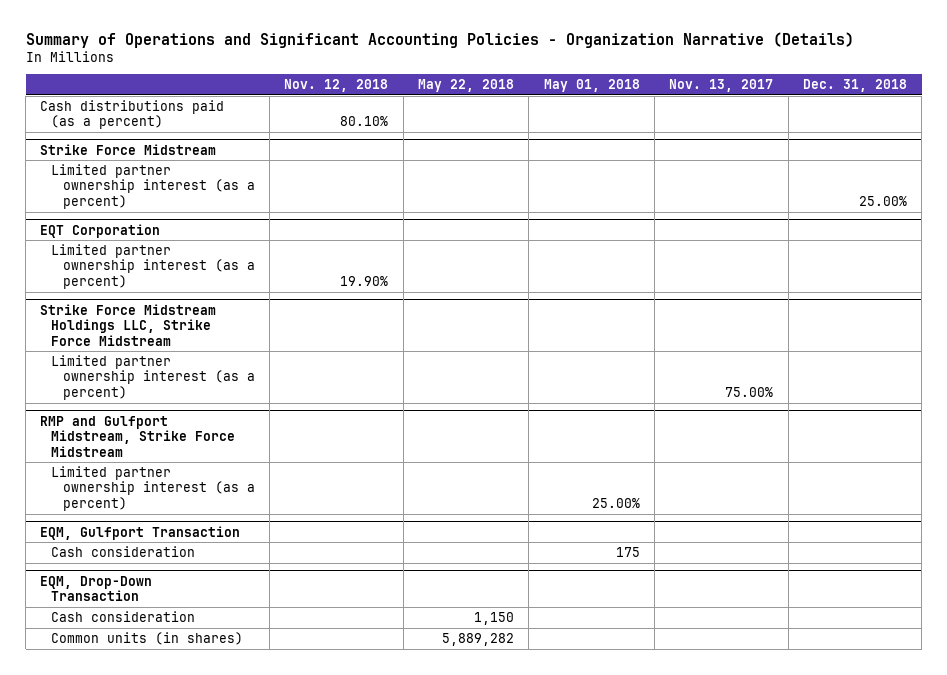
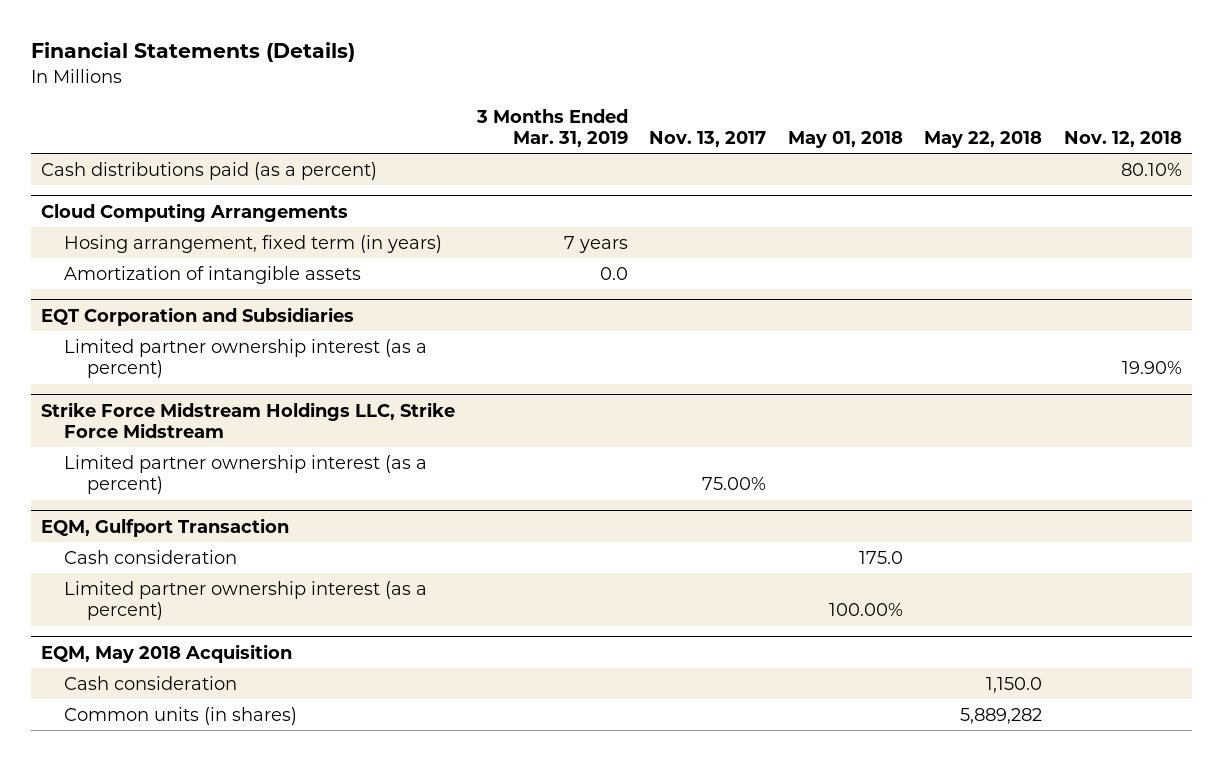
[25,31,854,48] Summary of Operations and Significant Accounting Policies - Organization Narrative (Details) -> [30,42,355,63] Financial Statements (Details)
[802,78,907,92] Dec. 31, 2018 -> none
none -> [475,108,628,148] 3 Months Ended Mar. 31, 2019
[40,143,217,155] Strike Force Midstream -> none
[51,163,255,209] Limited partner ownership interest (as a percent) -> none
none -> [41,202,349,222] Cloud Computing Arrangements
none -> [64,234,443,253] Hosing arrangement, fixed term (in years)
none -> [64,265,362,284] Amortization of intangible assets
[40,223,161,238] EQT Corporation -> [41,306,355,326] EQT Corporation and Subsidiaries
[40,415,236,457] RMP and Gulfport Midstream, Strike Force Midstream -> none
[51,465,255,511] Limited partner ownership interest (as a percent) -> none
[615,546,640,557] 175 -> [858,550,903,564] 175.0
none -> [64,580,428,621] Limited partner ownership interest (as a percent)
[40,575,153,602] EQM, Drop-Down Transaction -> [41,643,293,663] EQM, May 2018 Acquisition
[473,611,514,625] 1,150 -> [986,676,1043,693] 1,150.0

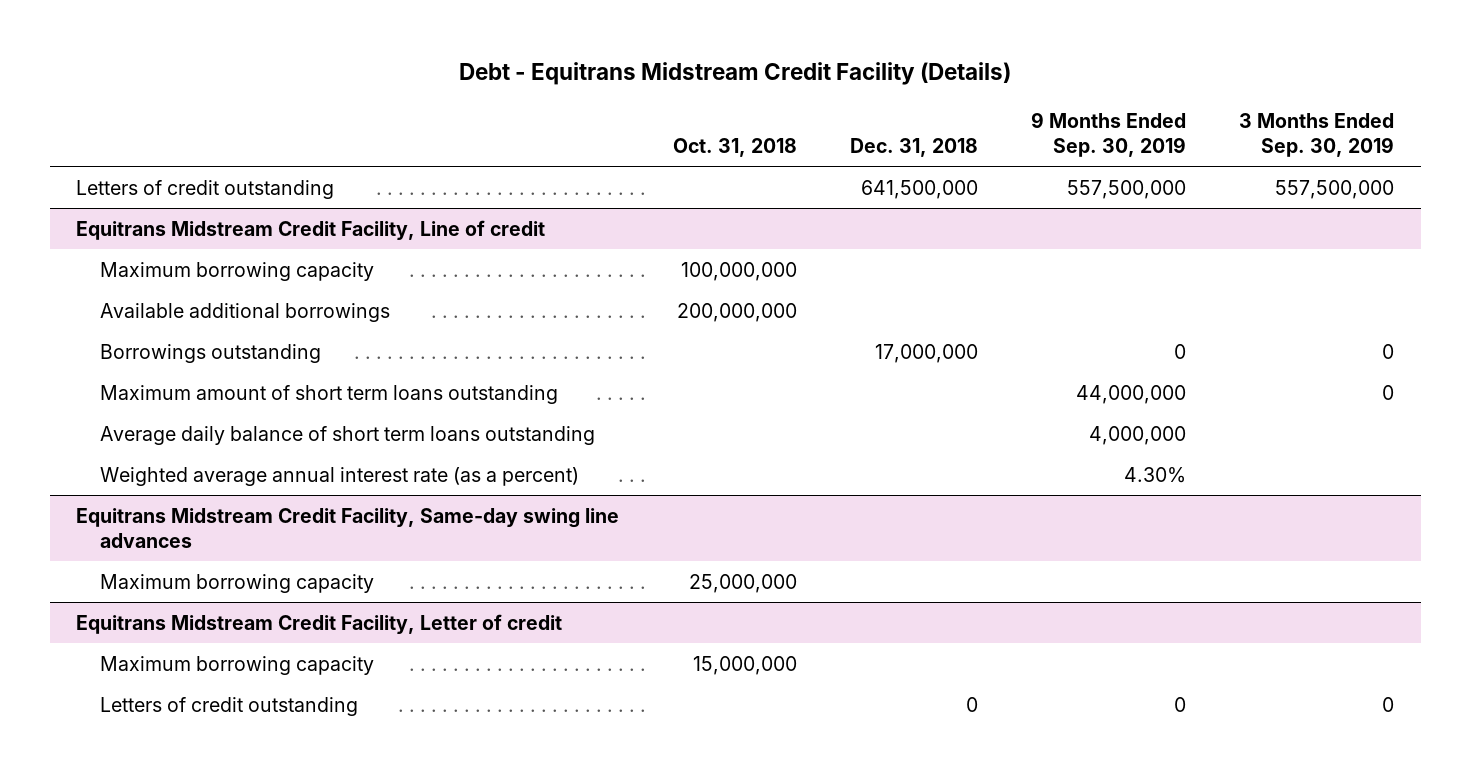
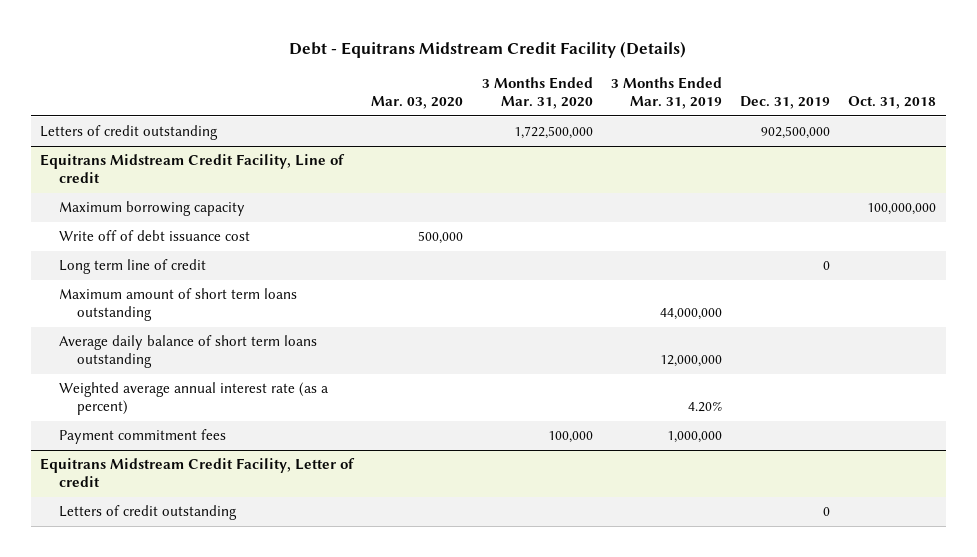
[849,138,978,158] Dec. 31, 2018 -> none
[1031,111,1187,158] 9 Months Ended Sep. 30, 2019 -> none
[1239,112,1395,158] 3 Months Ended Sep. 30, 2019 -> none
none -> [371,96,464,110] Mar. 03, 2020
none -> [481,77,593,110] 3 Months Ended Mar. 31, 2020
none -> [610,77,722,110] 3 Months Ended Mar. 31, 2019
none -> [740,96,831,110] Dec. 31, 2019
[99,302,390,322] Available additional borrowings -> none
none -> [58,230,250,242] Write off of debt issuance cost
[99,343,321,363] Borrowings outstanding -> [58,259,206,275] Long term line of credit
[76,507,620,549] Equitrans Midstream Credit Facility, Same-day swing line advances -> none
[99,573,374,593] Maximum borrowing capacity -> none
none -> [58,429,226,445] Payment commitment fees
[99,655,374,675] Maximum borrowing capacity -> none

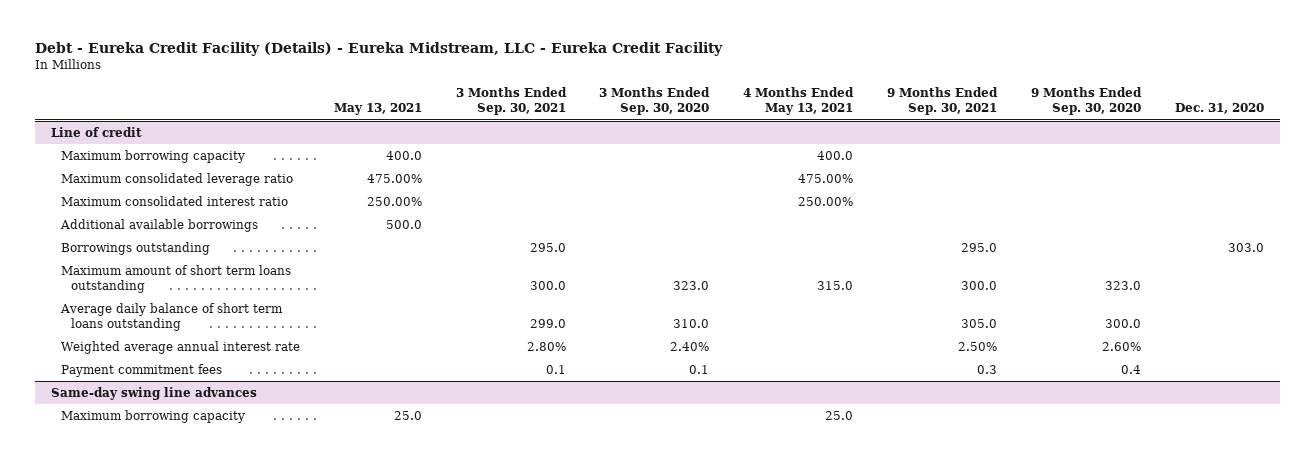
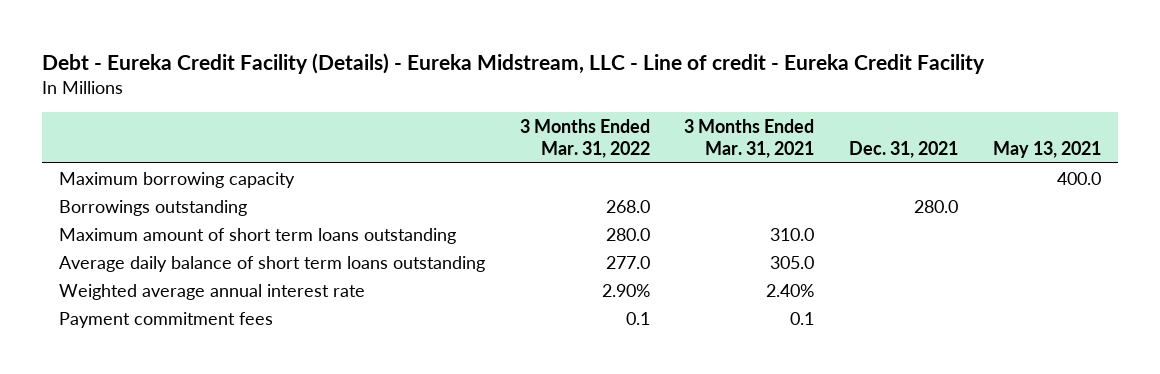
[34,42,723,57] Debt - Eureka Credit Facility (Details) - Eureka Midstream, LLC - Eureka Credit Facility -> [41,52,985,74] Debt - Eureka Credit Facility (Details) - Eureka Midstream, LLC - Line of credit - Eureka Credit Facility
[455,87,567,116] 3 Months Ended Sep. 30, 2021 -> none
[599,87,711,116] 3 Months Ended Sep. 30, 2020 -> none
[743,87,855,116] 4 Months Ended May 13, 2021 -> none
[886,87,998,116] 9 Months Ended Sep. 30, 2021 -> none
[1030,87,1142,116] 9 Months Ended Sep. 30, 2020 -> none
[1174,103,1264,115] Dec. 31, 2020 -> none
none -> [519,118,650,159] 3 Months Ended Mar. 31, 2022
none -> [684,118,815,159] 3 Months Ended Mar. 31, 2021
none -> [849,141,959,159] Dec. 31, 2021
[51,126,143,137] Line of credit -> none
[61,172,294,186] Maximum consolidated leverage ratio -> none
[61,195,289,206] Maximum consolidated interest ratio -> none
[60,218,259,232] Additional available borrowings -> none
[51,386,258,400] Same-day swing line advances -> none
[61,409,246,423] Maximum borrowing capacity -> none

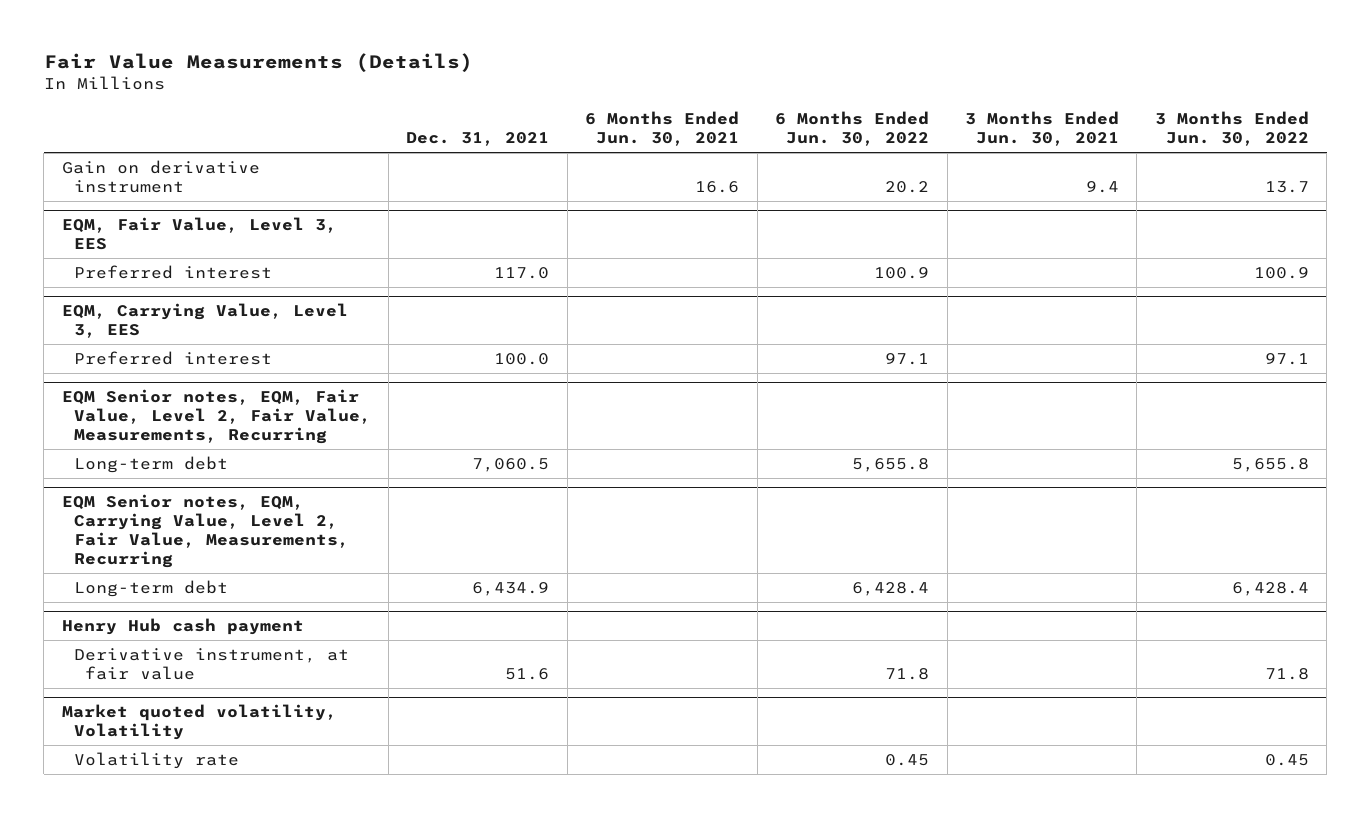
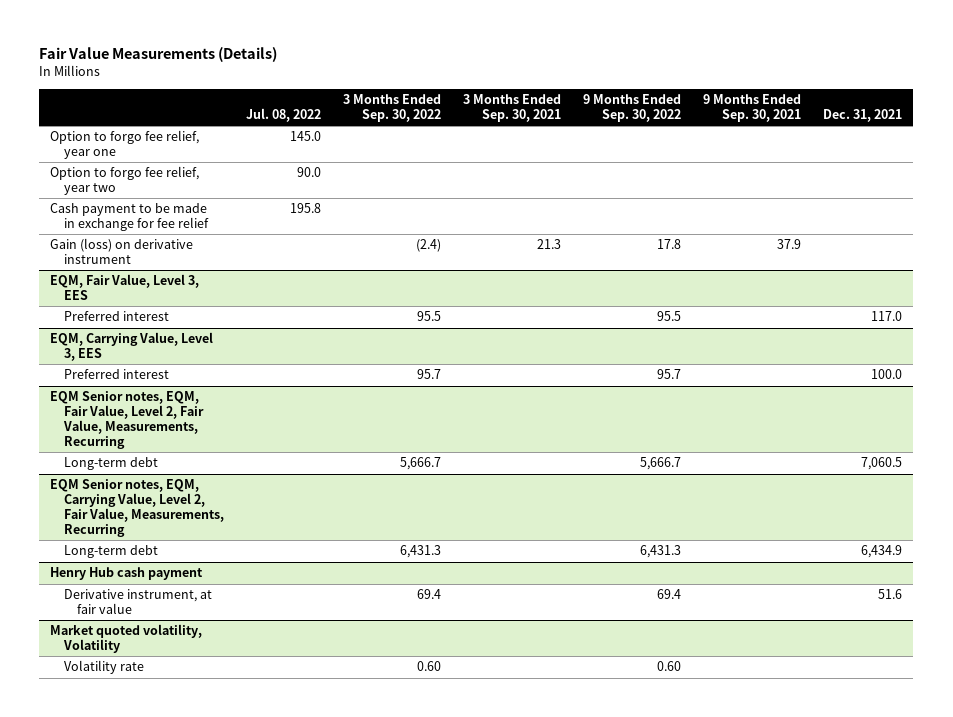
[585,111,740,147] 6 Months Ended Jun. 30, 2021 -> none
[775,111,930,147] 6 Months Ended Jun. 30, 2022 -> none
[965,111,1120,147] 3 Months Ended Jun. 30, 2021 -> none
[1154,111,1309,147] 3 Months Ended Jun. 30, 2022 -> none
none -> [245,107,321,122] Jul. 08, 2022
none -> [342,94,441,122] 3 Months Ended Sep. 30, 2022
none -> [463,94,562,122] 3 Months Ended Sep. 30, 2021
none -> [583,94,682,122] 9 Months Ended Sep. 30, 2022
none -> [703,94,802,122] 9 Months Ended Sep. 30, 2021
none -> [50,130,200,160] Option to forgo fee relief, year one
none -> [50,166,200,196] Option to forgo fee relief, year two
none -> [50,203,209,232] Cash payment to be made in exchange for fee relief
[61,159,260,193] Gain on derivative instrument -> [50,238,194,265] Gain (loss) on derivative instrument

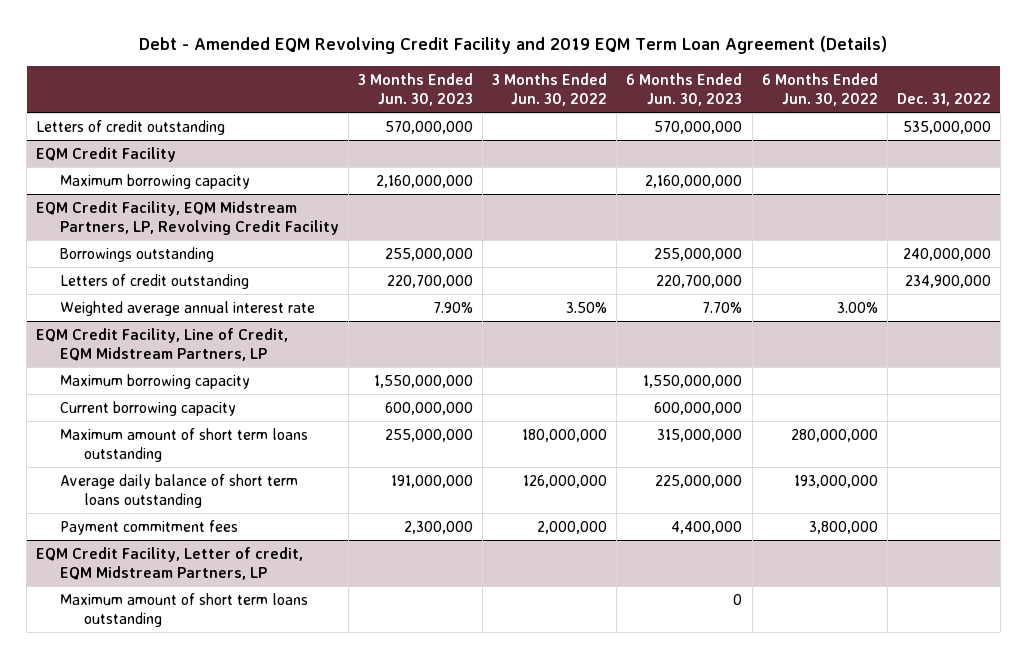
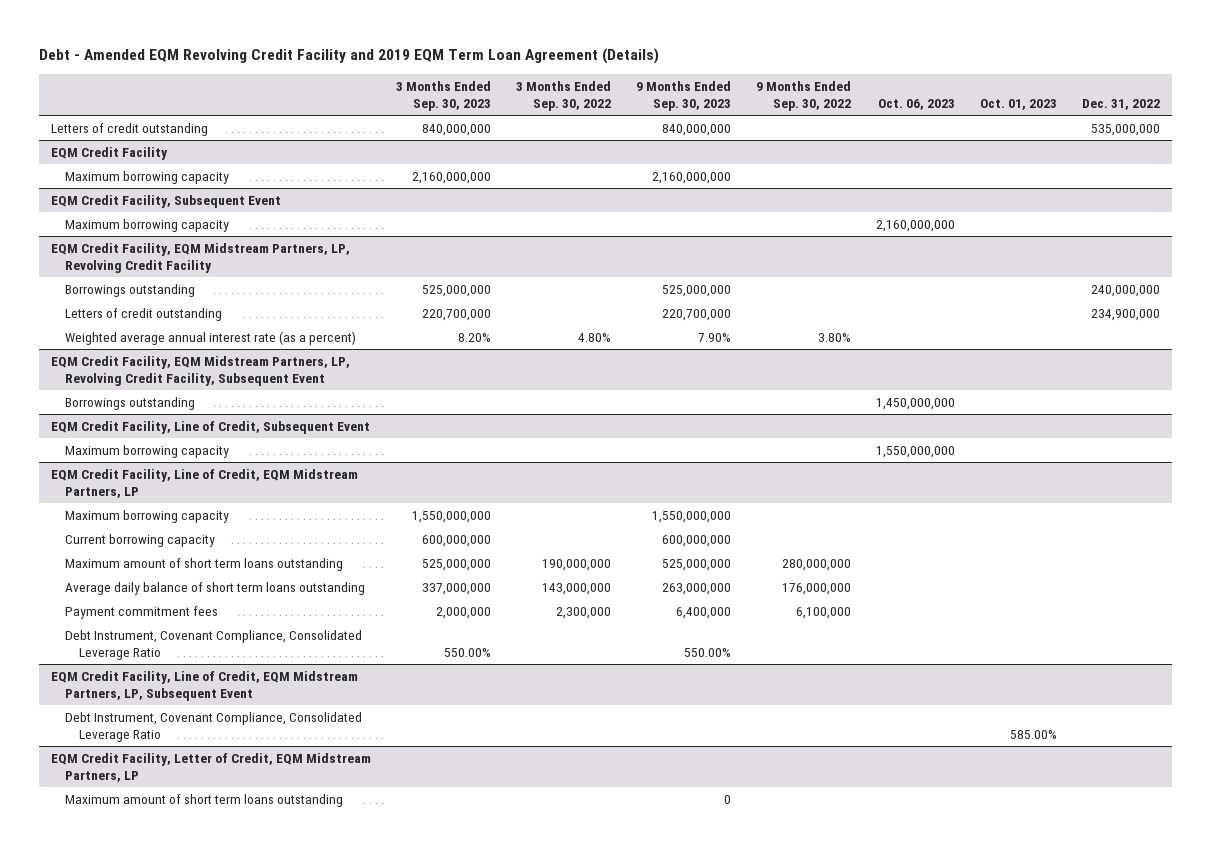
[358,72,474,106] 3 Months Ended Jun. 30, 2023 -> none
[492,72,608,106] 3 Months Ended Jun. 30, 2022 -> none
[626,72,743,106] 6 Months Ended Jun. 30, 2023 -> none
[761,72,878,106] 6 Months Ended Jun. 30, 2022 -> none
none -> [396,80,492,111] 3 Months Ended Sep. 30, 2023
none -> [516,80,612,111] 3 Months Ended Sep. 30, 2022
none -> [636,80,732,111] 9 Months Ended Sep. 30, 2023
none -> [756,80,852,111] 9 Months Ended Sep. 30, 2022
none -> [877,98,955,110] Oct. 06, 2023
none -> [979,98,1057,110] Oct. 01, 2023
none -> [51,194,282,208] EQM Credit Facility, Subsequent Event
none -> [65,218,230,232] Maximum borrowing capacity
[60,300,316,316] Weighted average annual interest rate -> [65,330,357,345] Weighted average annual interest rate (as a percent)
none -> [51,355,351,387] EQM Credit Facility, EQM Midstream Partners, LP, Revolving Credit Facility, Subsequent Event
none -> [65,396,196,410] Borrowings outstanding
none -> [51,420,371,434] EQM Credit Facility, Line of Credit, Subsequent Event
none -> [65,444,230,458] Maximum borrowing capacity
none -> [65,629,363,661] Debt Instrument, Covenant Compliance, Consolidated Leverage Ratio
none -> [51,670,359,702] EQM Credit Facility, Line of Credit, EQM Midstream Partners, LP, Subsequent Event
none -> [65,711,363,743] Debt Instrument, Covenant Compliance, Consolidated Leverage Ratio
[36,546,304,581] EQM Credit Facility, Letter of credit, EQM Midstream Partners, LP -> [51,752,372,783] EQM Credit Facility, Letter of Credit, EQM Midstream Partners, LP

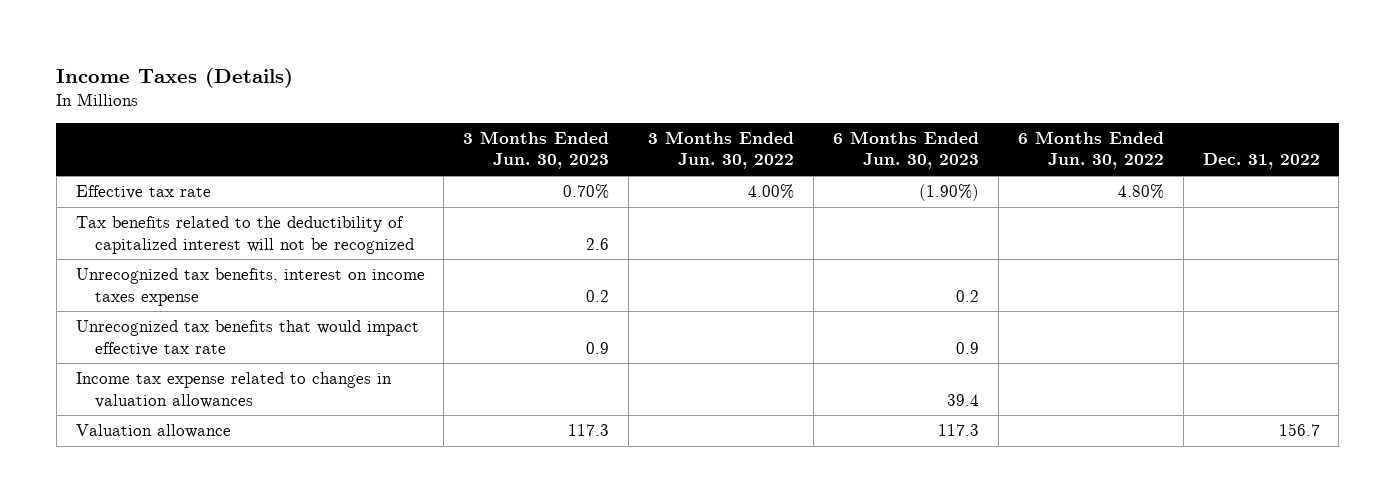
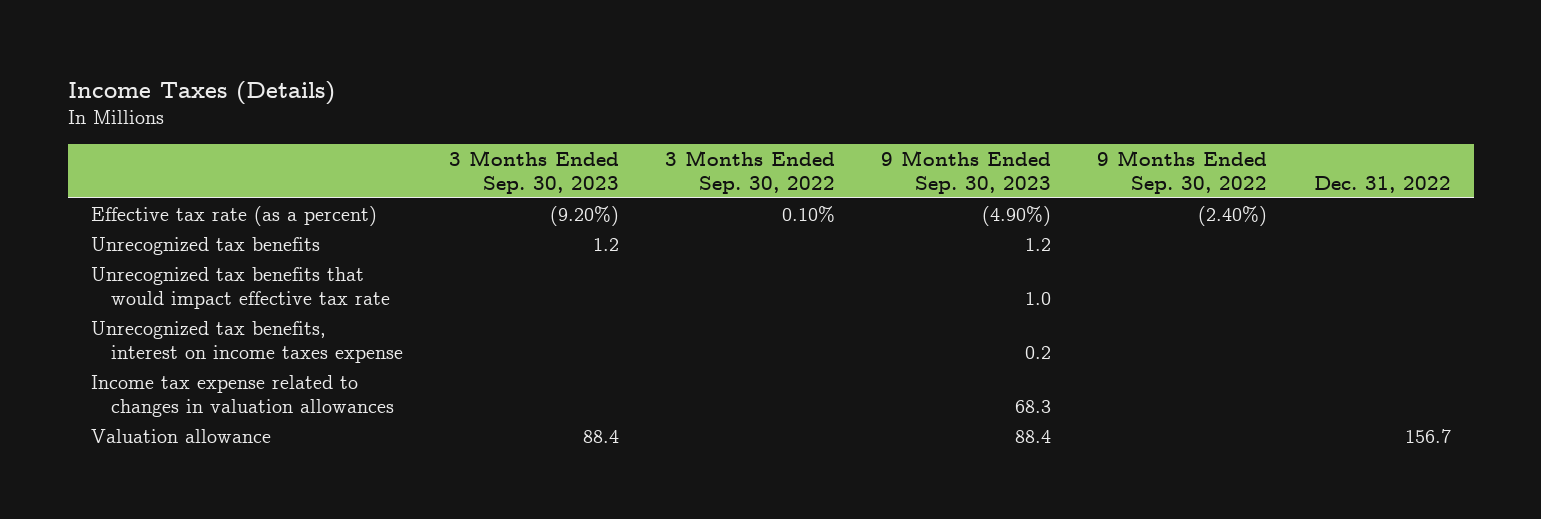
[463,131,610,170] 3 Months Ended Jun. 30, 2023 -> none
[648,131,795,170] 3 Months Ended Jun. 30, 2022 -> none
[832,131,979,170] 6 Months Ended Jun. 30, 2023 -> none
[1017,131,1164,170] 6 Months Ended Jun. 30, 2022 -> none
none -> [449,149,620,194] 3 Months Ended Sep. 30, 2023
none -> [665,149,836,194] 3 Months Ended Sep. 30, 2022
none -> [881,149,1052,194] 9 Months Ended Sep. 30, 2023
none -> [1097,149,1268,194] 9 Months Ended Sep. 30, 2022
[75,216,414,254] Tax benefits related to the deductibility of capitalized interest will not be recognized -> none
[75,185,211,200] Effective tax rate -> [90,205,377,226] Effective tax rate (as a percent)
none -> [90,236,320,255] Unrecognized tax benefits
[75,268,425,306] Unrecognized tax benefits, interest on income taxes expense -> [90,320,404,363] Unrecognized tax benefits, interest on income taxes expense

